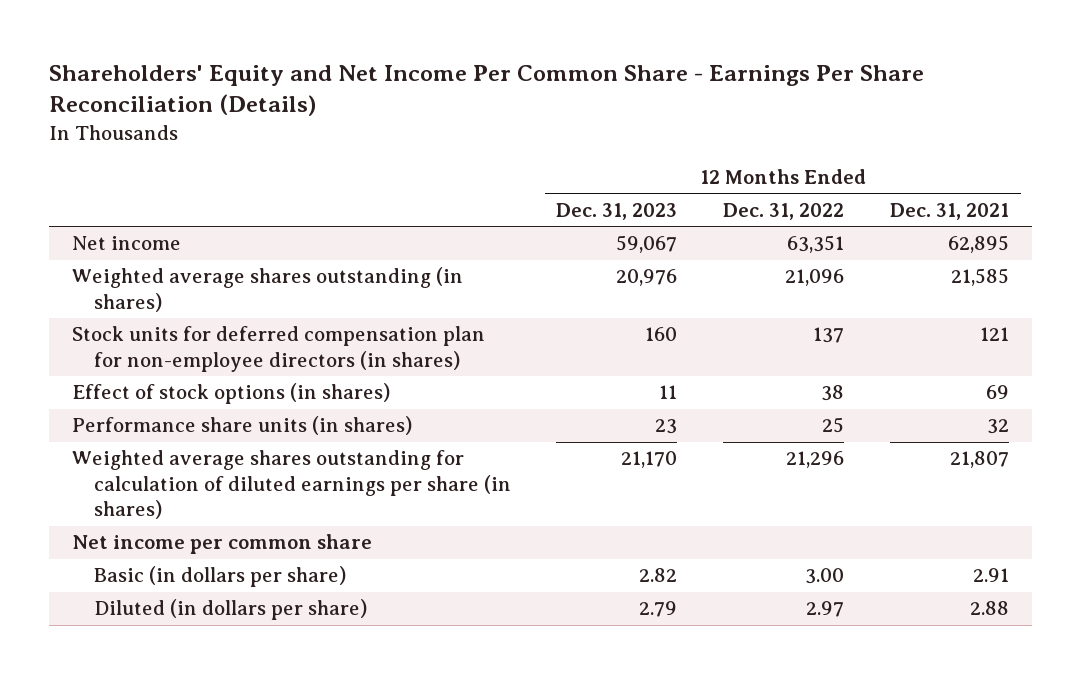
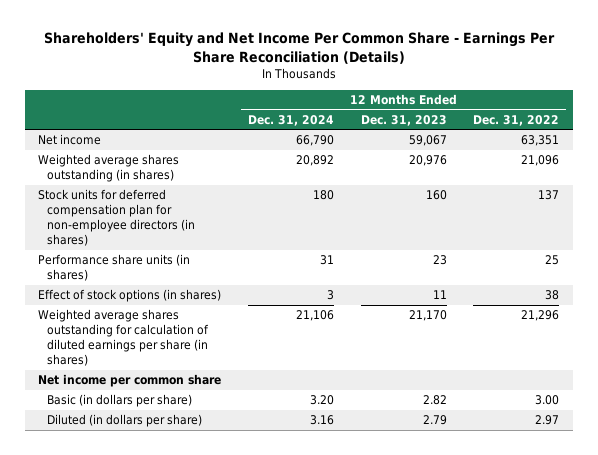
[890,202,1010,220] Dec. 31, 2021 -> none
none -> [247,114,334,126] Dec. 31, 2024
[72,383,391,405] Effect of stock options (in shares) -> [38,289,222,303] Effect of stock options (in shares)

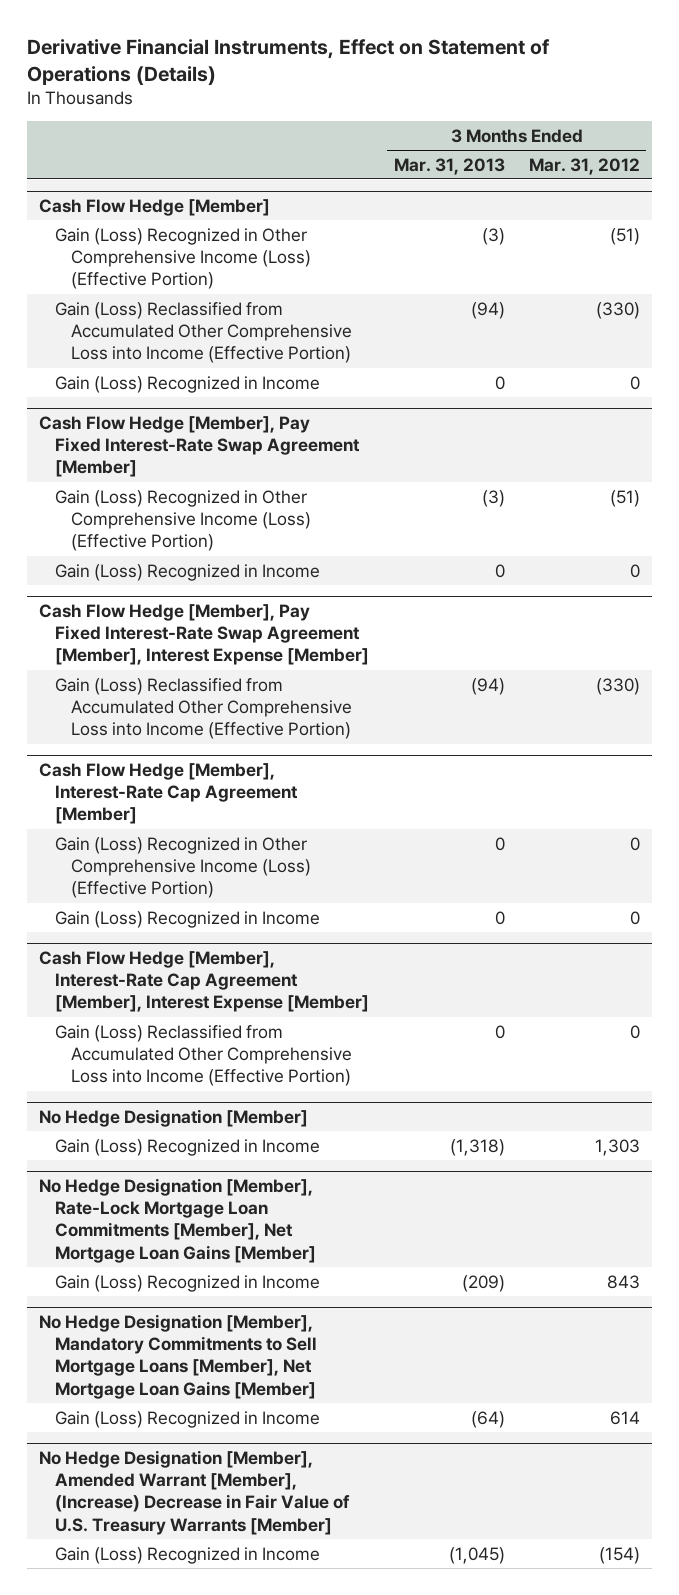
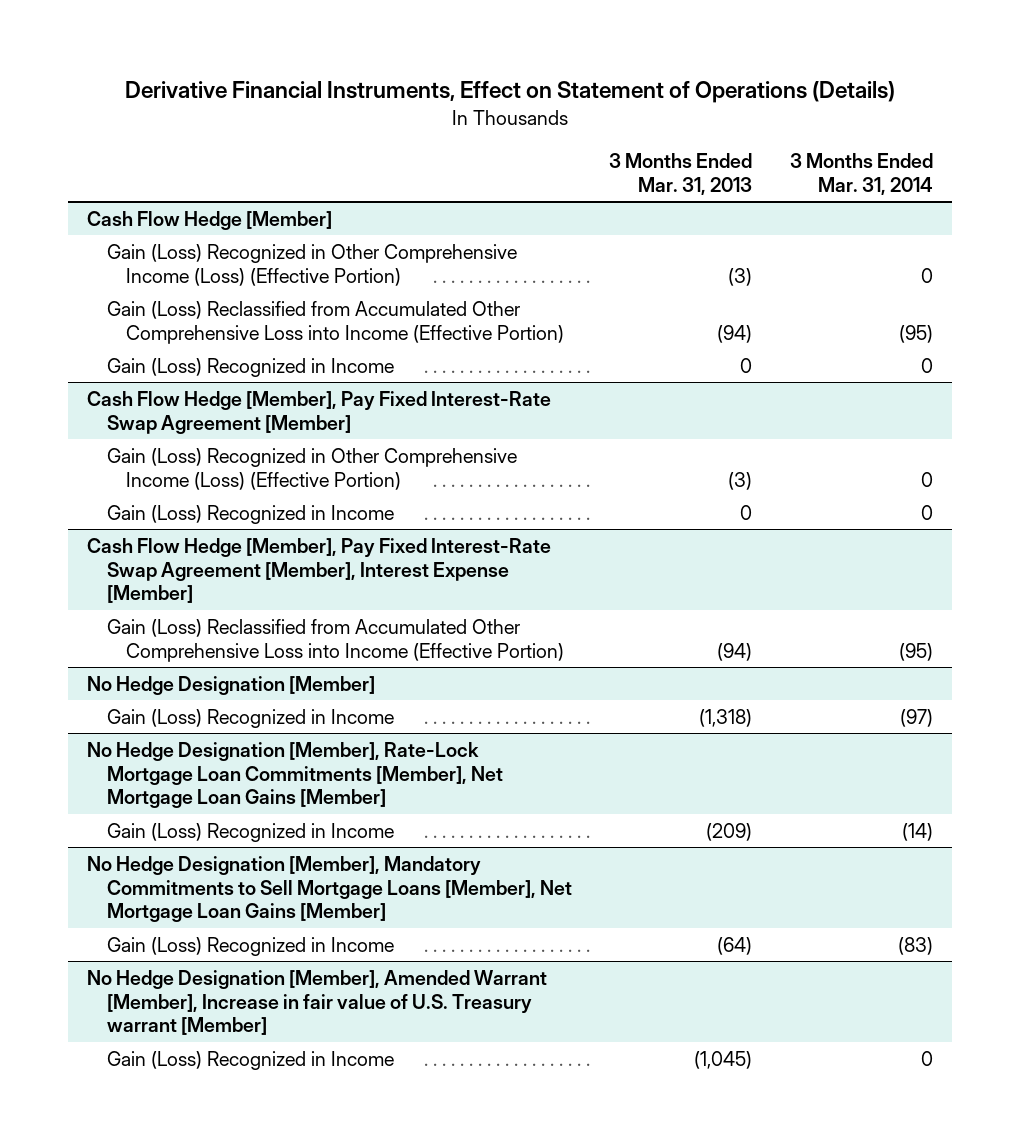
[529,157,641,175] Mar. 31, 2012 -> none
none -> [790,152,934,195] 3 Months Ended Mar. 31, 2014
[39,762,298,825] Cash Flow Hedge [Member], Interest-Rate Cap Agreement [Member] -> none
[54,836,311,899] Gain (Loss) Recognized in Other Comprehensive Income (Loss) (Effective Portion) -> none
[54,910,320,928] Gain (Loss) Recognized in Income -> none
[39,950,369,1013] Cash Flow Hedge [Member], Interest-Rate Cap Agreement [Member], Interest Expense [Member] -> none
[54,1024,352,1087] Gain (Loss) Reclassified from Accumulated Other Comprehensive Loss into Income (Effective Portion) -> none
[39,1449,350,1535] No Hedge Designation [Member], Amended Warrant [Member], (Increase) Decrease in Fair Value of U.S. Treasury Warrants [Member] -> [86,969,547,1036] No Hedge Designation [Member], Amended Warrant [Member], Increase in fair value of U.S. Treasury warrant [Member]

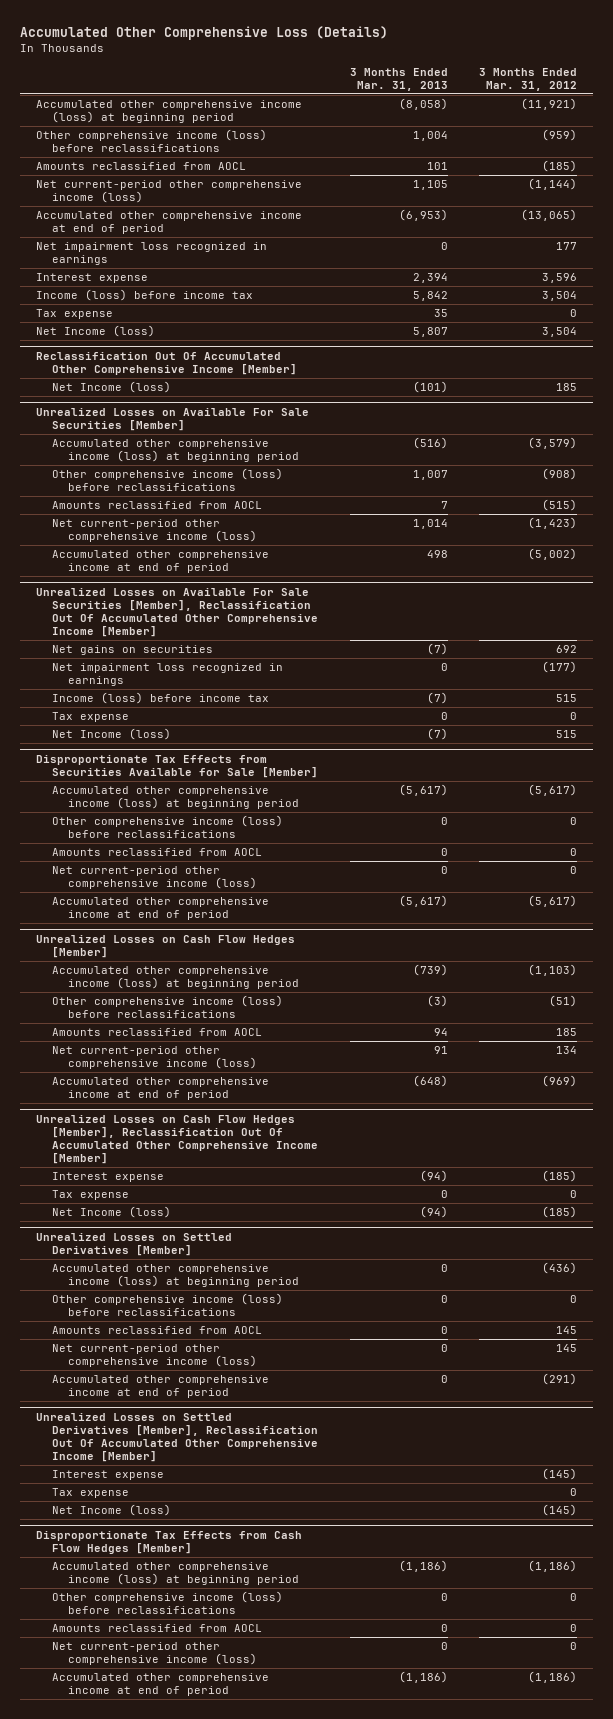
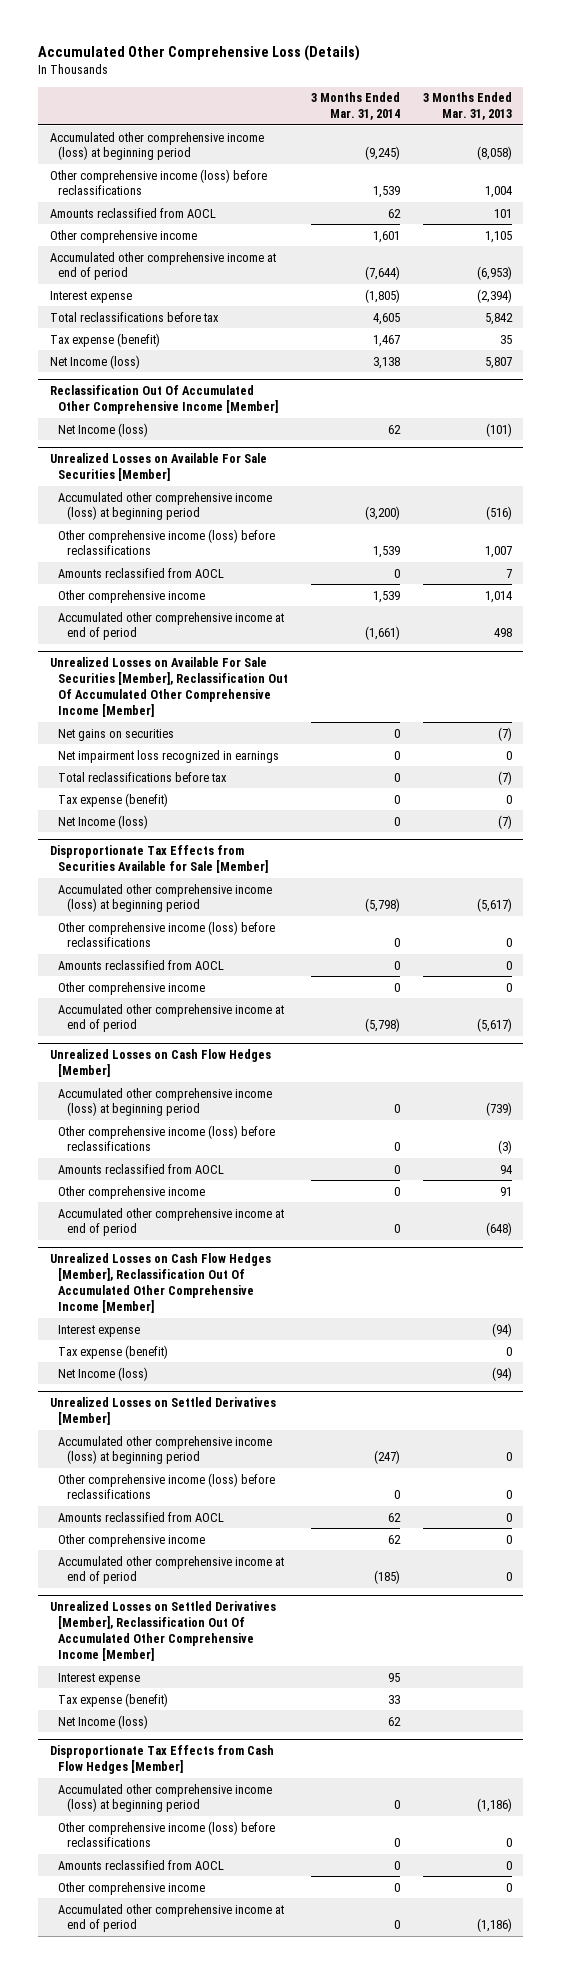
[479,67,578,91] 3 Months Ended Mar. 31, 2012 -> none
none -> [311,92,401,120] 3 Months Ended Mar. 31, 2014
[35,179,302,204] Net current-period other comprehensive income (loss) -> [49,229,197,243] Other comprehensive income
[35,241,267,266] Net impairment loss recognized in earnings -> none
[412,272,448,283] 2,394 -> [476,288,512,303] (2,394)
[35,288,253,301] Income (loss) before income tax -> [49,311,219,322] Total reclassifications before tax
[35,308,113,319] Tax expense -> [49,332,160,347] Tax expense (benefit)
[51,518,258,543] Net current-period other comprehensive income (loss) -> [58,589,206,603] Other comprehensive income
[51,691,269,704] Income (loss) before income tax -> [58,771,228,782] Total reclassifications before tax
[51,711,129,722] Tax expense -> [58,792,169,807] Tax expense (benefit)
[51,865,258,890] Net current-period other comprehensive income (loss) -> [58,981,206,995] Other comprehensive income
[51,1045,258,1070] Net current-period other comprehensive income (loss) -> [58,1185,206,1199] Other comprehensive income
[51,1189,129,1200] Tax expense -> [58,1344,169,1359] Tax expense (benefit)
[51,1343,258,1368] Net current-period other comprehensive income (loss) -> [58,1533,206,1547] Other comprehensive income
[51,1487,129,1498] Tax expense -> [58,1692,169,1707] Tax expense (benefit)
[51,1641,258,1666] Net current-period other comprehensive income (loss) -> [58,1881,206,1895] Other comprehensive income

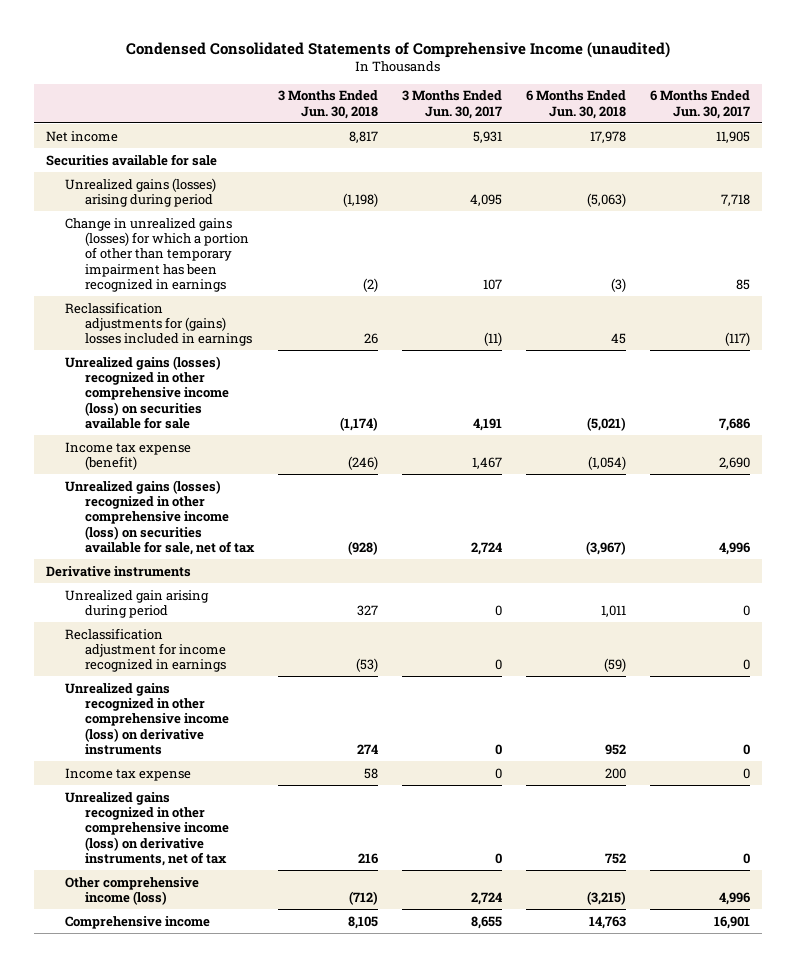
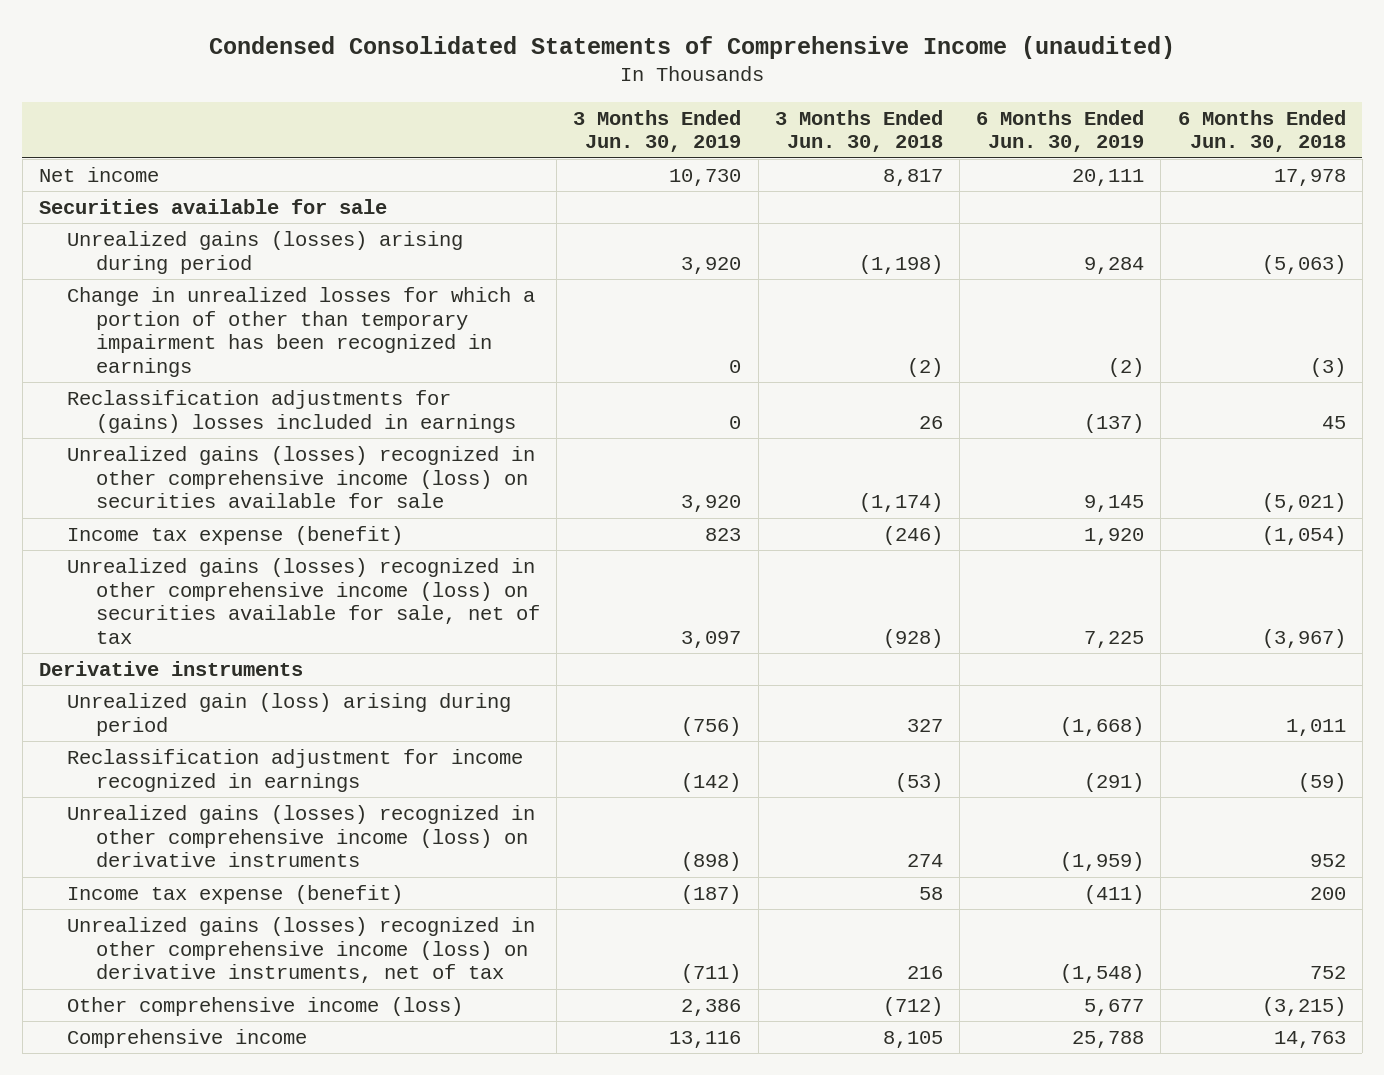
[401,90,502,119] 3 Months Ended Jun. 30, 2017 -> none
[650,90,751,119] 6 Months Ended Jun. 30, 2017 -> none
none -> [573,109,742,153] 3 Months Ended Jun. 30, 2019
none -> [976,109,1145,153] 6 Months Ended Jun. 30, 2019
[65,217,249,292] Change in unrealized gains (losses) for which a portion of other than temporary impairment has been recognized in earnings -> [67,286,536,378] Change in unrealized losses for which a portion of other than temporary impairment has been recognized in earnings
[65,589,210,618] Unrealized gain arising during period -> [67,692,512,736] Unrealized gain (loss) arising during period
[65,682,229,755] Unrealized gains recognized in other comprehensive income (loss) on derivative instruments -> [67,804,536,868] Unrealized gains (losses) recognized in other comprehensive income (loss) on derivative instruments
[65,767,192,781] Income tax expense -> [67,884,404,904] Income tax expense (benefit)
[65,791,229,866] Unrealized gains recognized in other comprehensive income (loss) on derivative instruments, net of tax -> [67,916,536,984] Unrealized gains (losses) recognized in other comprehensive income (loss) on derivative instruments, net of tax

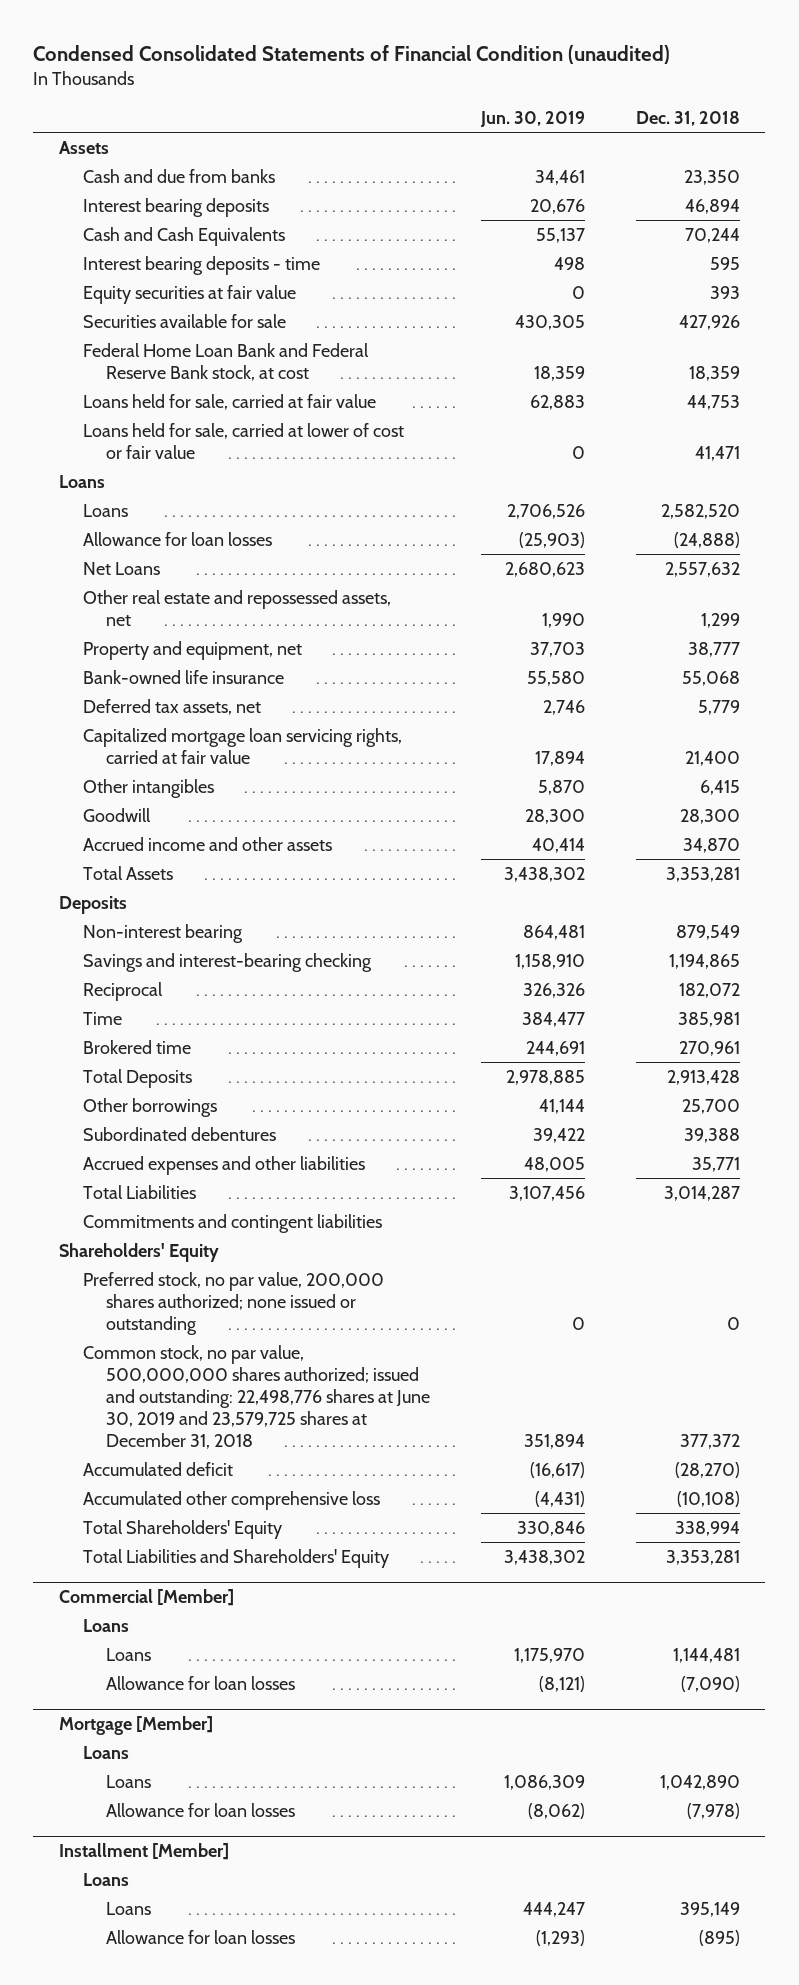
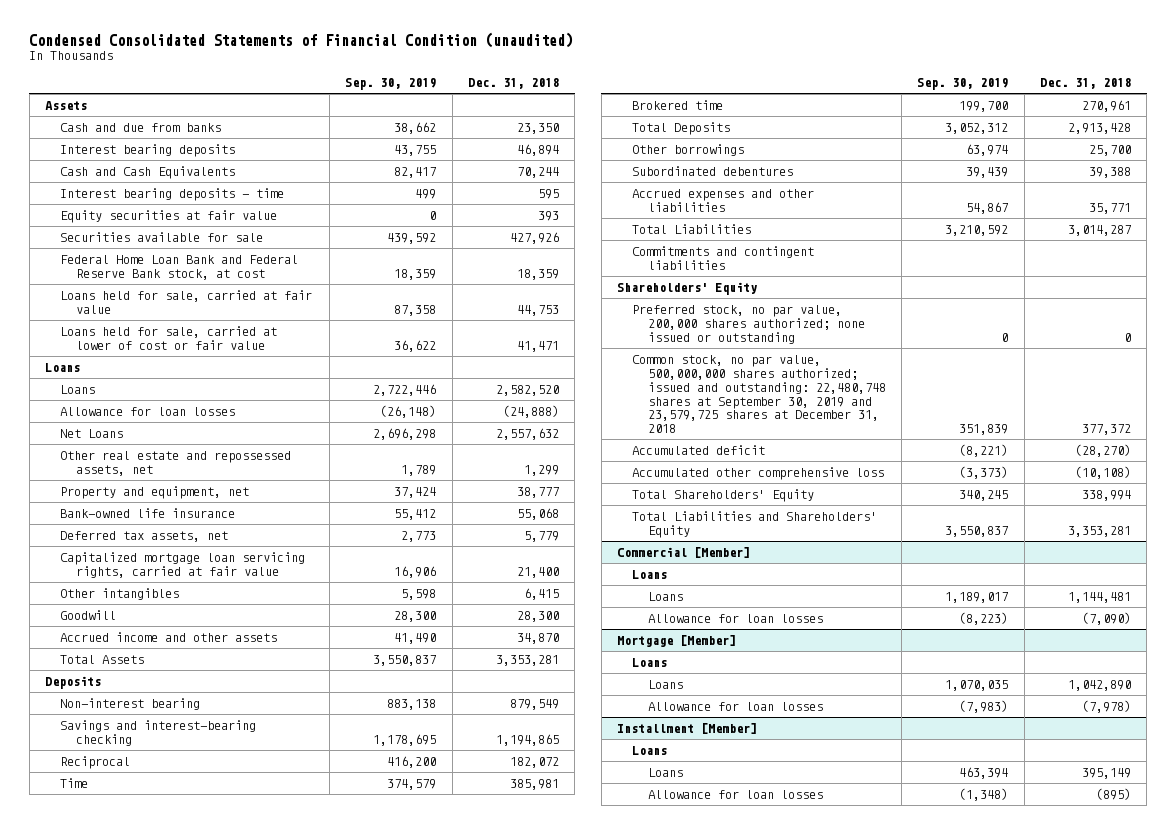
[480,110,586,127] Jun. 30, 2019 -> none
none -> [345,78,437,91] Sep. 30, 2019
[82,1344,431,1449] Common stock, no par value, 500,000,000 shares authorized; issued and outstanding: 22,498,776 shares at June 30, 2019 and 23,579,725 shares at December 31, 2018 -> [632,354,886,434] Common stock, no par value, 500,000,000 shares authorized; issued and outstanding: 22,480,748 shares at September 30, 2019 and 23,579,725 shares at December 31, 2018

